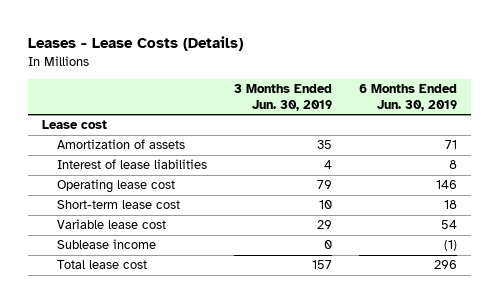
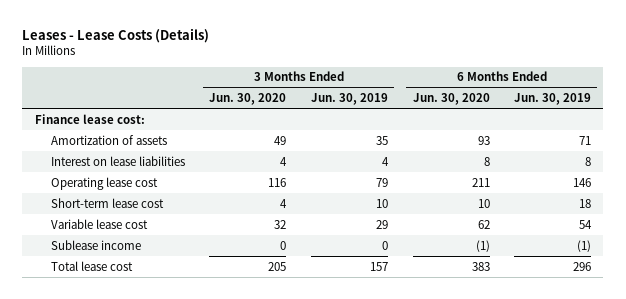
none -> [209,92,287,105] Jun. 30, 2020
none -> [412,92,490,105] Jun. 30, 2020
[41,120,107,130] Lease cost -> [34,113,145,124] Finance lease cost:
[57,159,208,170] Interest of lease liabilities -> [50,155,185,166] Interest on lease liabilities

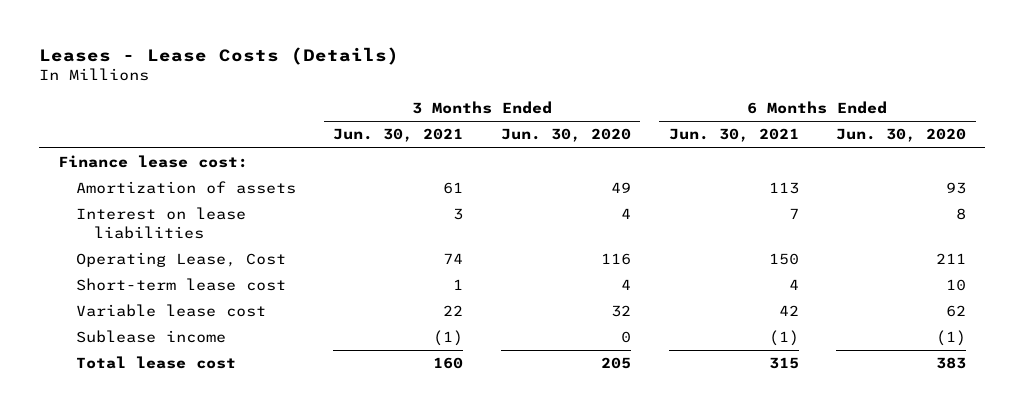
[311,92,389,105] Jun. 30, 2019 -> none
[514,92,592,105] Jun. 30, 2019 -> none
none -> [333,128,464,143] Jun. 30, 2021
none -> [668,128,799,143] Jun. 30, 2021
[50,176,158,190] Operating lease cost -> [75,252,286,268] Operating Lease, Cost

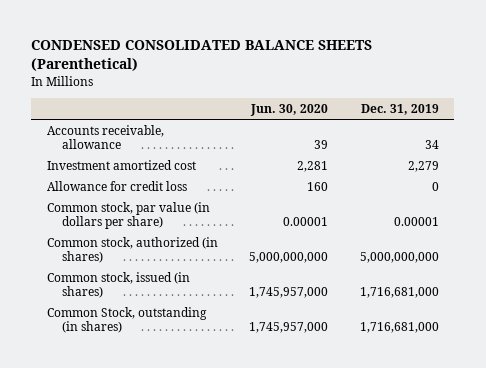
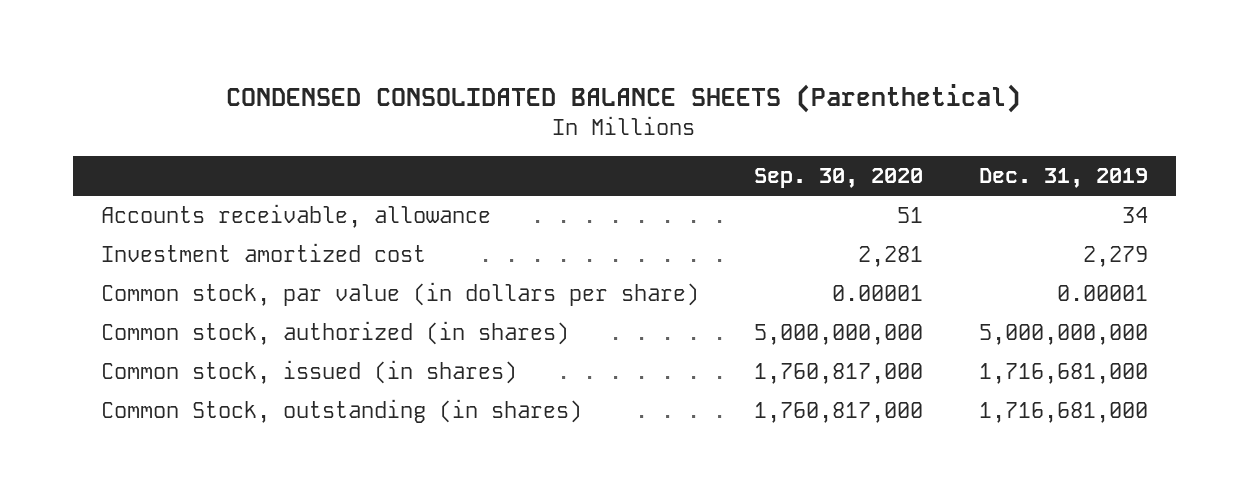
[250,103,329,116] Jun. 30, 2020 -> none
none -> [754,168,924,189] Sep. 30, 2020
[47,181,188,192] Allowance for credit loss -> none

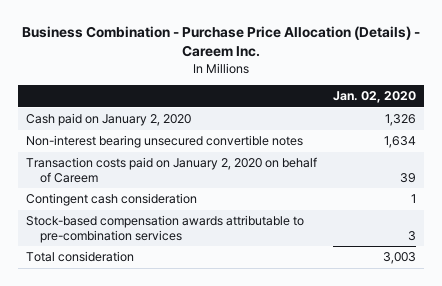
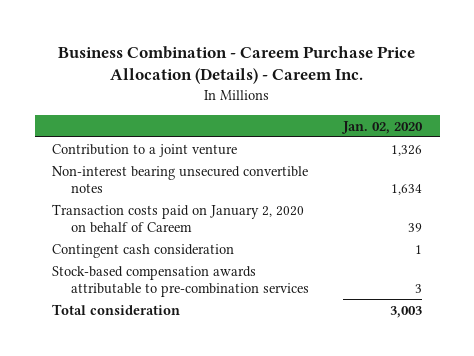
[21,25,420,57] Business Combination - Purchase Price Allocation (Details) - Careem Inc. -> [58,45,416,85] Business Combination - Careem Purchase Price Allocation (Details) - Careem Inc.
[25,113,191,127] Cash paid on January 2, 2020 -> [52,143,238,157] Contribution to a joint venture

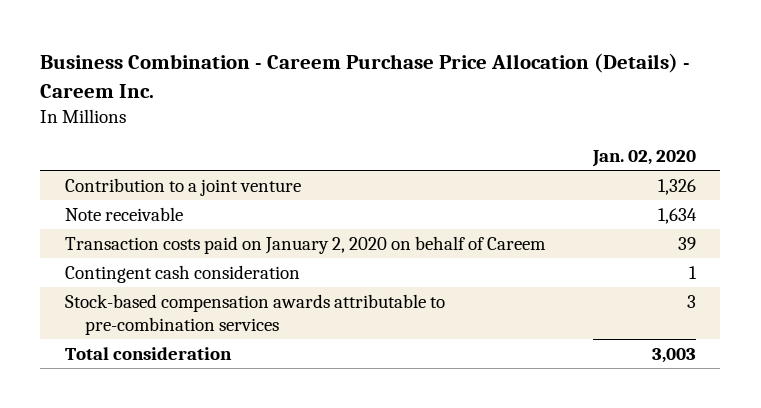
[52,165,309,193] Non-interest bearing unsecured convertible notes -> [64,206,183,221] Note receivable

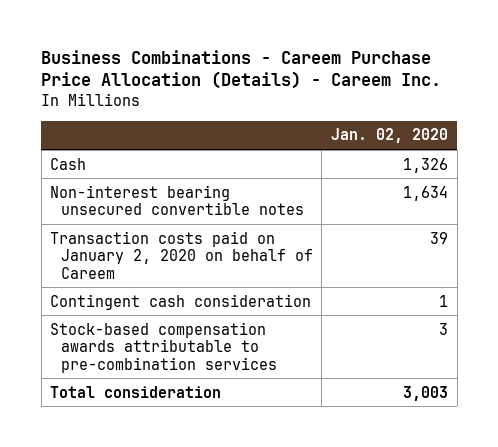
[40,53,691,98] Business Combination - Careem Purchase Price Allocation (Details) - Careem Inc. -> [41,49,442,90] Business Combinations - Careem Purchase Price Allocation (Details) - Careem Inc.
[64,177,301,196] Contribution to a joint venture -> [50,157,87,170] Cash
[64,206,183,221] Note receivable -> [50,184,304,216] Non-interest bearing unsecured convertible notes

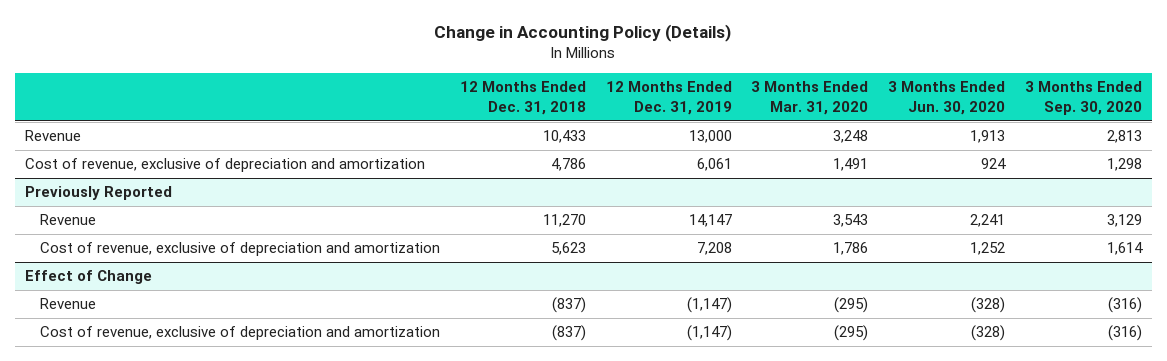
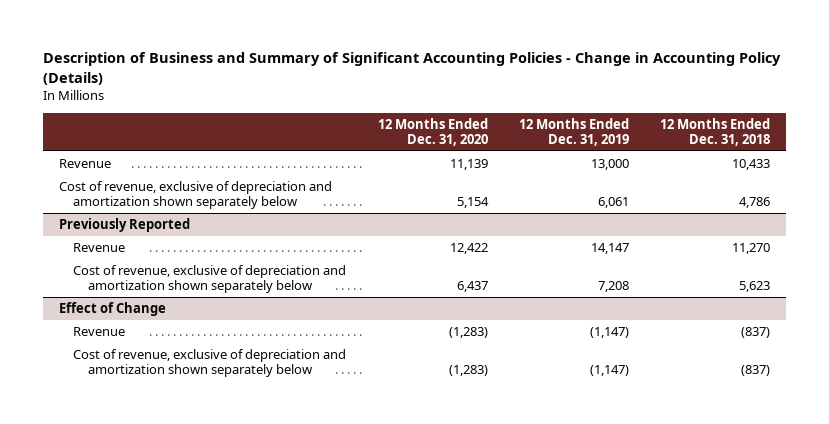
[434,23,732,42] Change in Accounting Policy (Details) -> [43,51,782,85] Description of Business and Summary of Significant Accounting Policies - Change in Accounting Policy (Details)
[751,81,869,115] 3 Months Ended Mar. 31, 2020 -> none
[888,81,1006,115] 3 Months Ended Jun. 30, 2020 -> none
[1024,81,1142,115] 3 Months Ended Sep. 30, 2020 -> none
none -> [377,117,488,146] 12 Months Ended Dec. 31, 2020
[24,158,425,173] Cost of revenue, exclusive of depreciation and amortization -> [58,180,332,210] Cost of revenue, exclusive of depreciation and amortization shown separately below
[40,242,441,257] Cost of revenue, exclusive of depreciation and amortization -> [73,264,347,294] Cost of revenue, exclusive of depreciation and amortization shown separately below
[40,326,441,341] Cost of revenue, exclusive of depreciation and amortization -> [73,348,347,378] Cost of revenue, exclusive of depreciation and amortization shown separately below

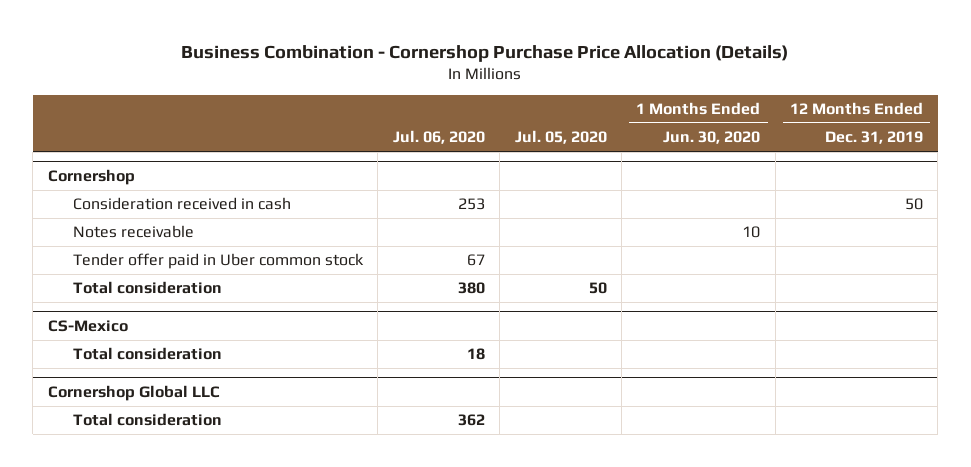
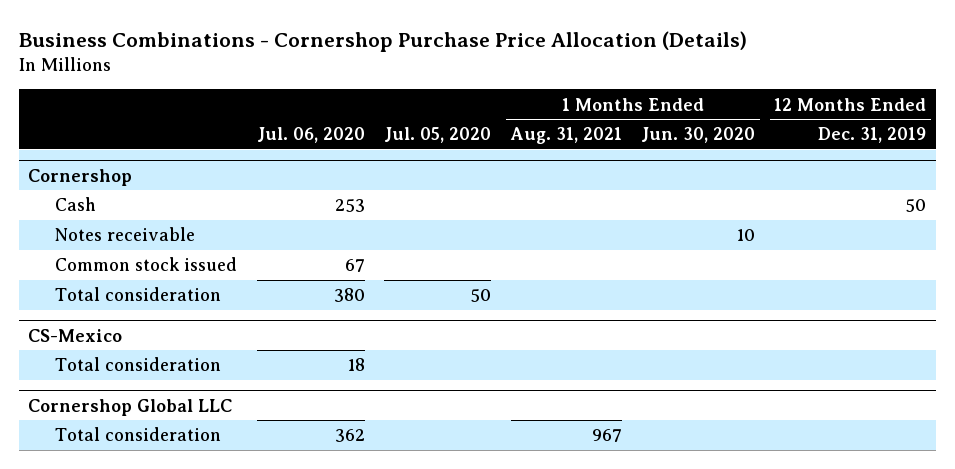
[181,44,789,62] Business Combination - Cornershop Purchase Price Allocation (Details) -> [18,30,747,52] Business Combinations - Cornershop Purchase Price Allocation (Details)
none -> [509,127,622,145] Aug. 31, 2021
[73,197,292,211] Consideration received in cash -> [55,197,97,212] Cash
[73,253,365,270] Tender offer paid in Uber common stock -> [55,257,238,272] Common stock issued

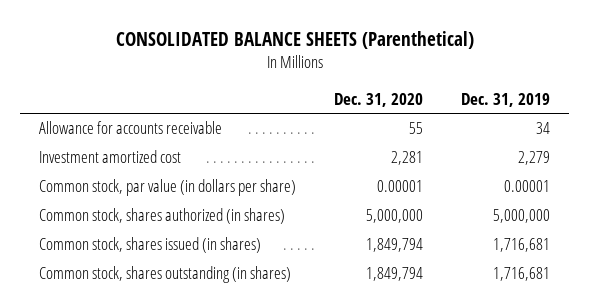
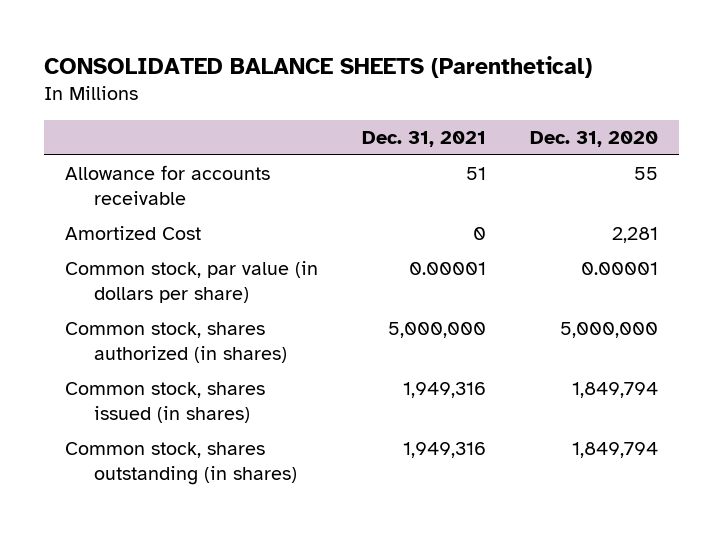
[461,92,551,107] Dec. 31, 2019 -> none
none -> [362,130,487,147] Dec. 31, 2021
[38,150,181,164] Investment amortized cost -> [65,226,202,241] Amortized Cost

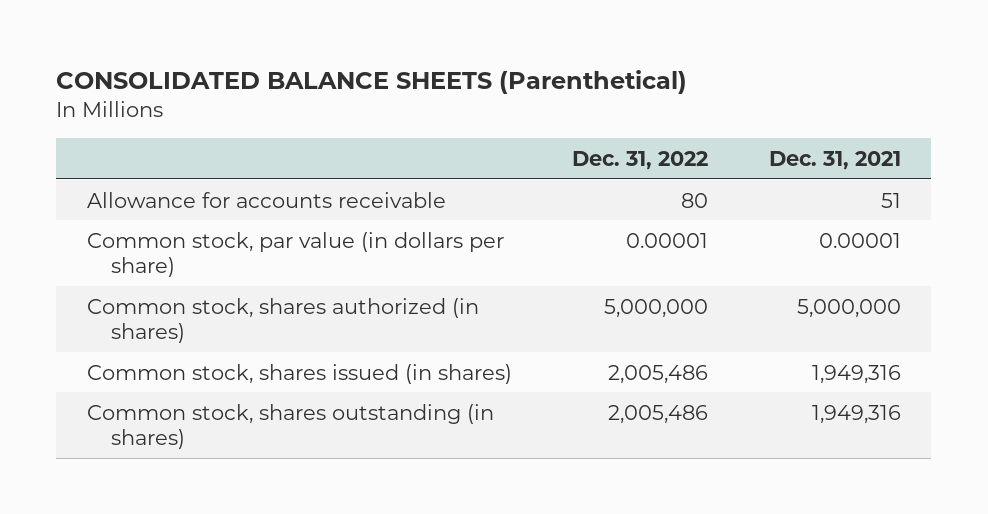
[529,130,658,147] Dec. 31, 2020 -> none
none -> [572,150,709,170] Dec. 31, 2022
[65,226,202,241] Amortized Cost -> none

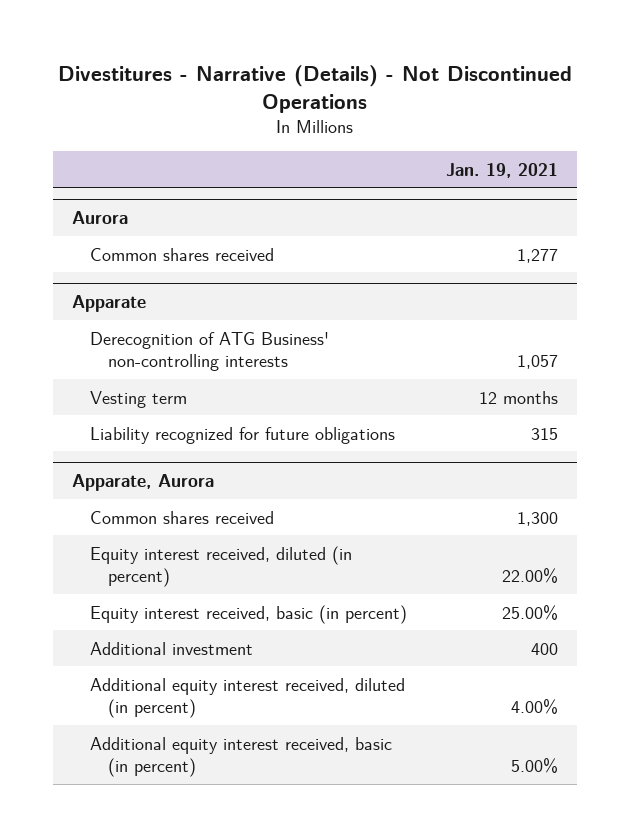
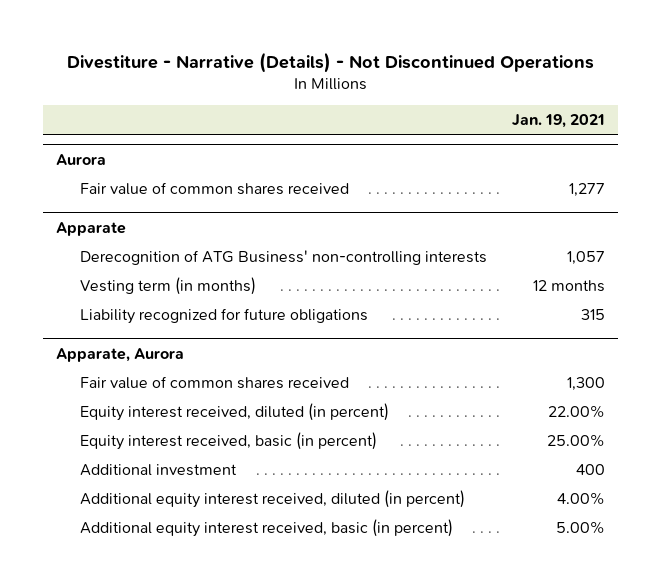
[57,64,572,113] Divestitures - Narrative (Details) - Not Discontinued Operations -> [66,51,594,73] Divestiture - Narrative (Details) - Not Discontinued Operations
[90,247,275,261] Common shares received -> [79,182,349,196] Fair value of common shares received
[90,390,188,408] Vesting term -> [79,277,256,296] Vesting term (in months)
[90,510,275,524] Common shares received -> [79,376,349,390] Fair value of common shares received

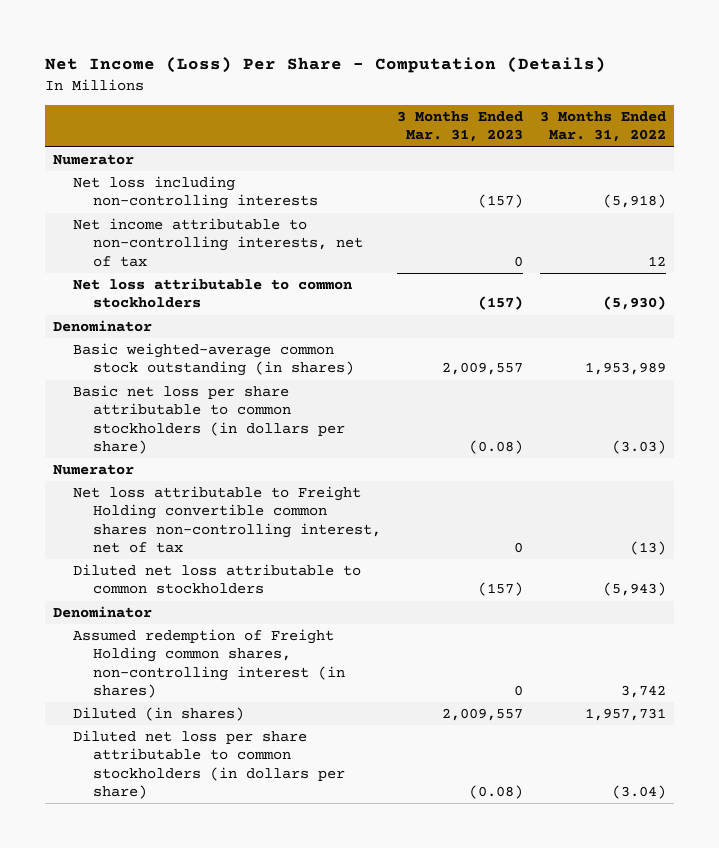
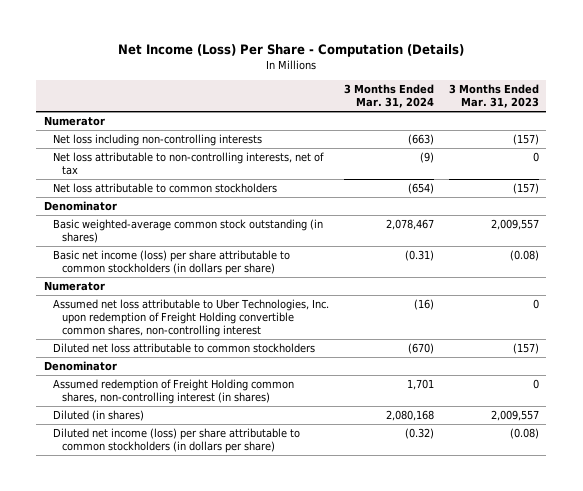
[539,111,666,143] 3 Months Ended Mar. 31, 2022 -> none
none -> [343,83,434,109] 3 Months Ended Mar. 31, 2024
[73,218,363,267] Net income attributable to non-controlling interests, net of tax -> [52,152,324,176] Net loss attributable to non-controlling interests, net of tax
[73,385,345,454] Basic net loss per share attributable to common stockholders (in dollars per share) -> [52,250,290,276] Basic net income (loss) per share attributable to common stockholders (in dollars per share)
[73,486,381,553] Net loss attributable to Freight Holding convertible common shares non-controlling interest, net of tax -> [52,299,329,338] Assumed net loss attributable to Uber Technologies, Inc. upon redemption of Freight Holding convertible common shares, non-controlling interest
[73,730,345,799] Diluted net loss per share attributable to common stockholders (in dollars per share) -> [52,428,300,454] Diluted net income (loss) per share attributable to common stockholders (in dollars per share)

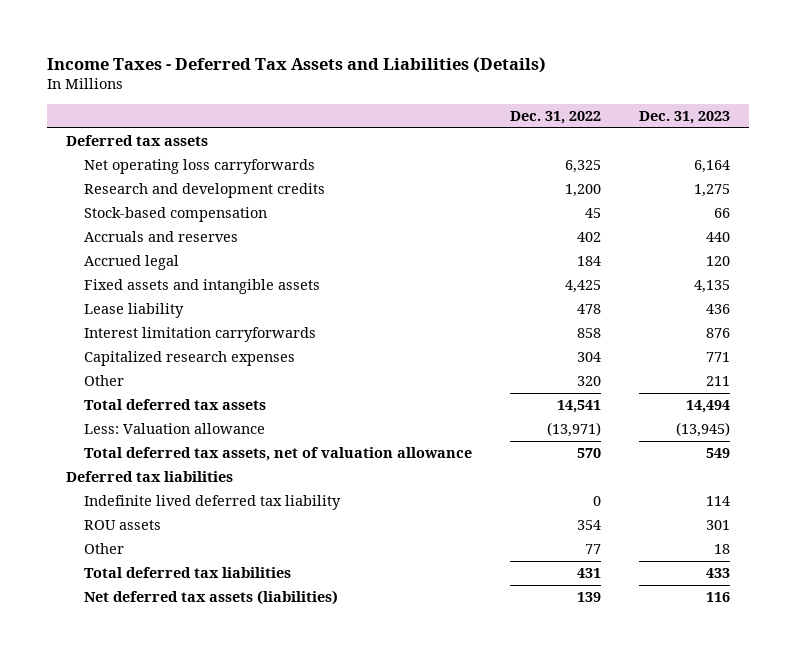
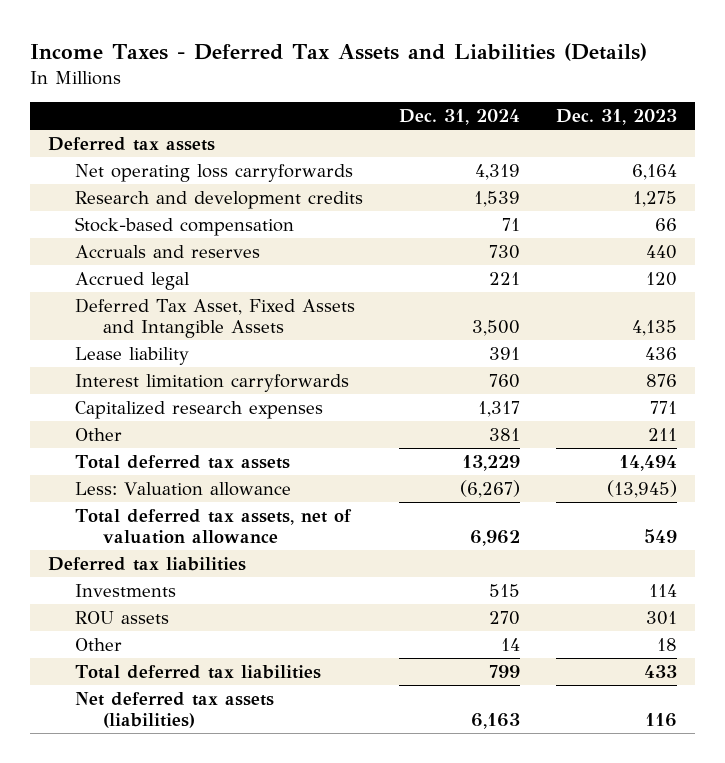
[509,111,601,125] Dec. 31, 2022 -> none
none -> [398,109,520,126] Dec. 31, 2024
[83,279,320,295] Fixed assets and intangible assets -> [75,297,356,339] Deferred Tax Asset, Fixed Assets and Intangible Assets
[83,495,341,511] Indefinite lived deferred tax liability -> [75,583,177,597] Investments

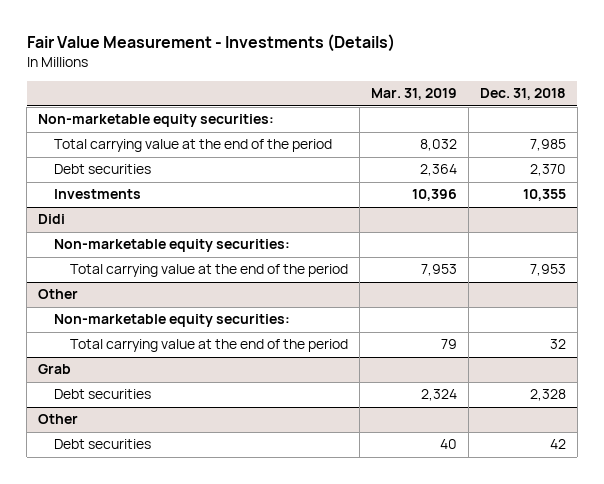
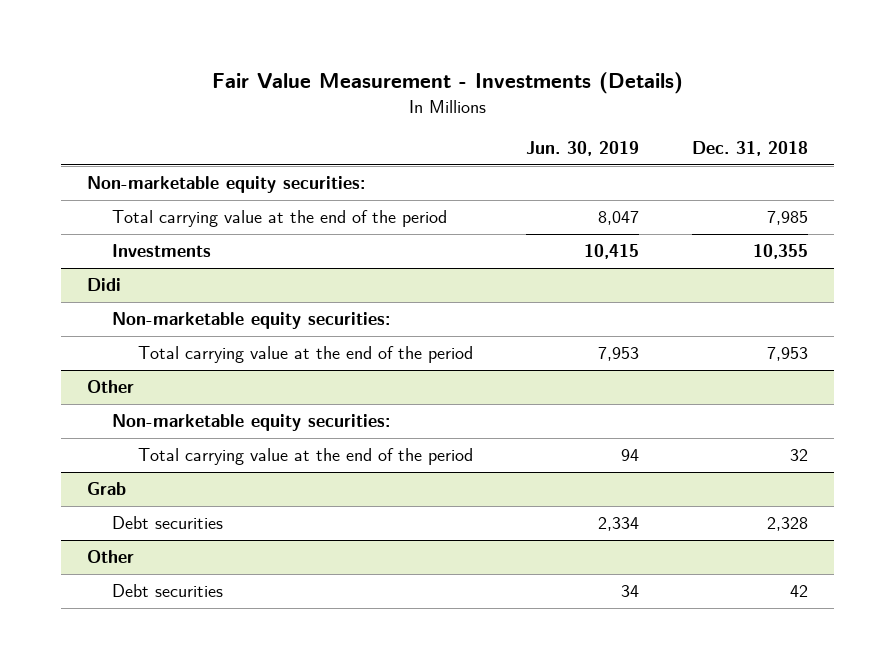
[370,88,457,101] Mar. 31, 2019 -> none
none -> [525,140,639,156] Jun. 30, 2019
[54,164,152,175] Debt securities -> none

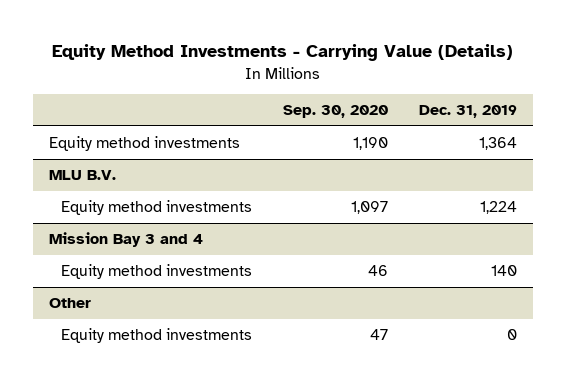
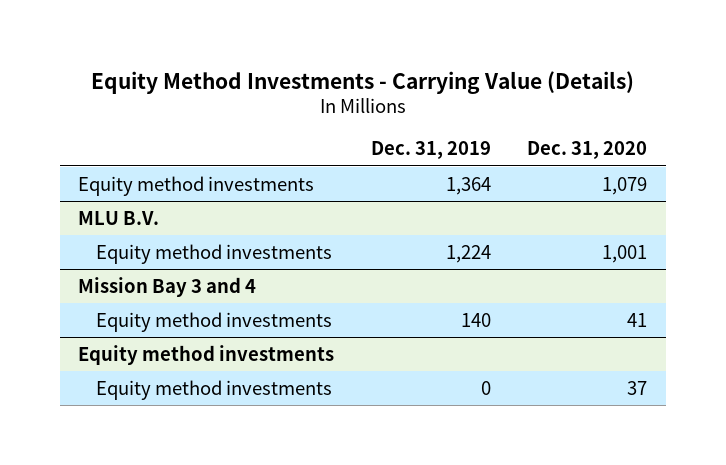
[283,105,389,119] Sep. 30, 2020 -> none
none -> [527,141,648,160] Dec. 31, 2020
[48,298,91,309] Other -> [78,344,335,365] Equity method investments

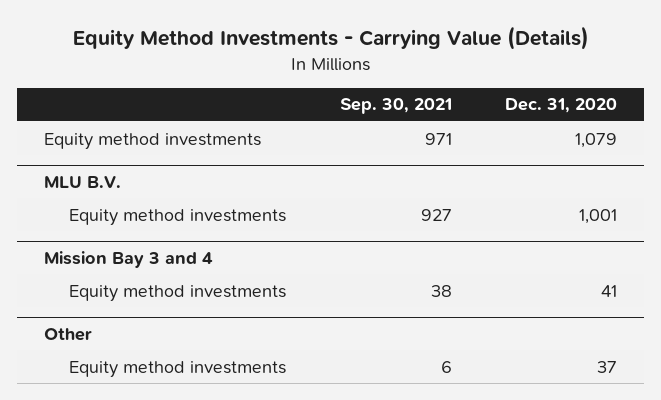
[370,141,491,160] Dec. 31, 2019 -> none
none -> [339,98,452,115] Sep. 30, 2021
[78,344,335,365] Equity method investments -> [43,328,92,342] Other

